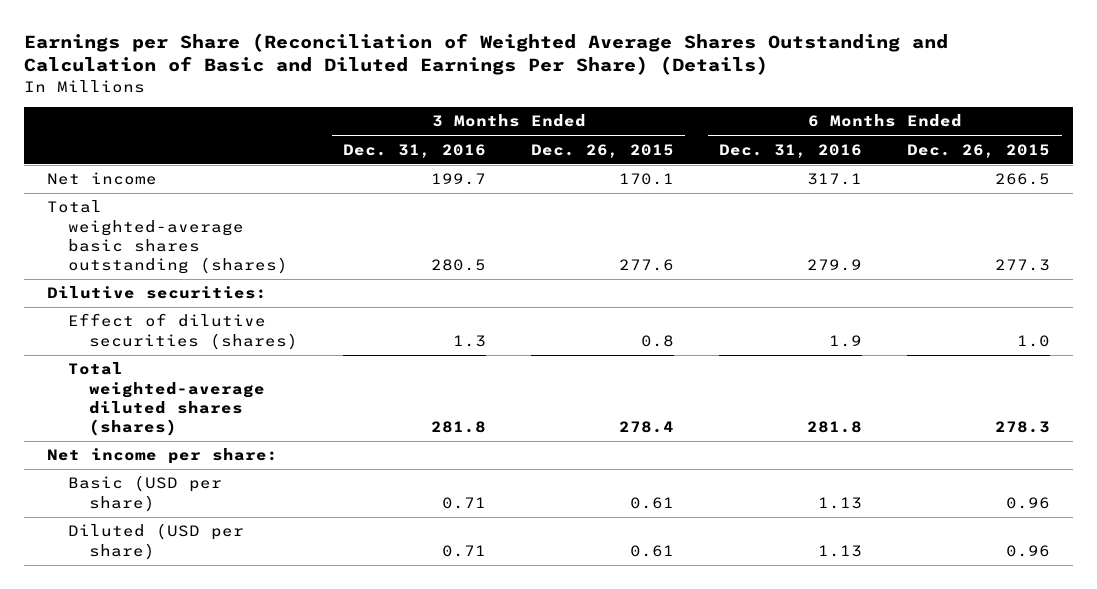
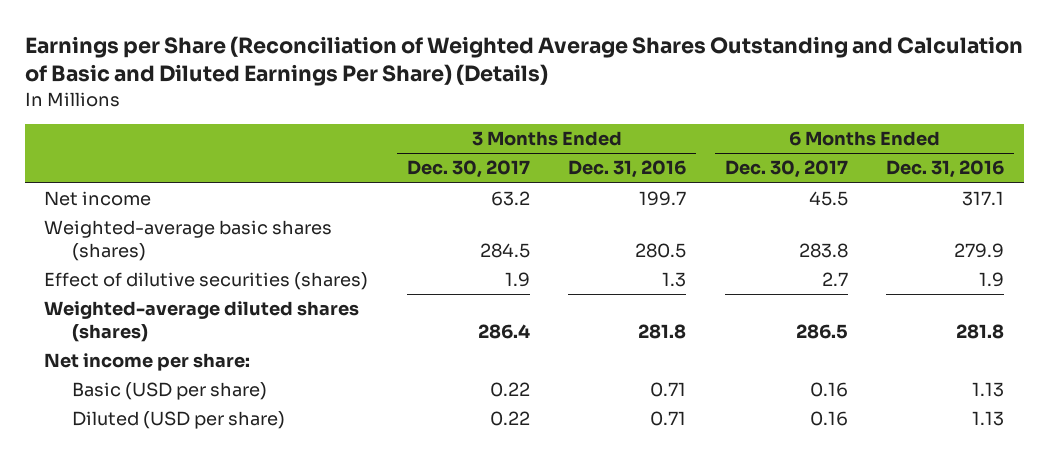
[531,143,675,158] Dec. 26, 2015 -> none
[907,143,1051,158] Dec. 26, 2015 -> none
none -> [406,160,530,179] Dec. 30, 2017
none -> [724,160,848,179] Dec. 30, 2017
[46,286,267,300] Dilutive securities: -> none
[46,200,288,275] Total weighted-average basic shares outstanding (shares) -> [44,220,333,262] Weighted-average basic shares (shares)
[67,362,265,437] Total weighted-average diluted shares (shares) -> [44,301,360,343] Weighted-average diluted shares (shares)

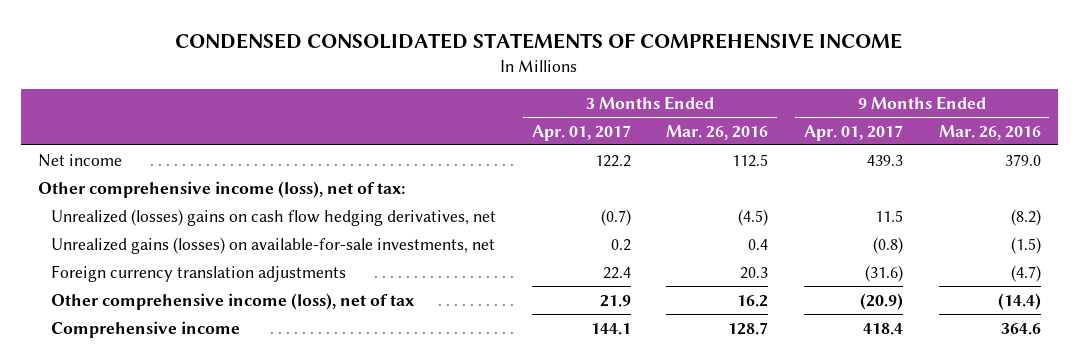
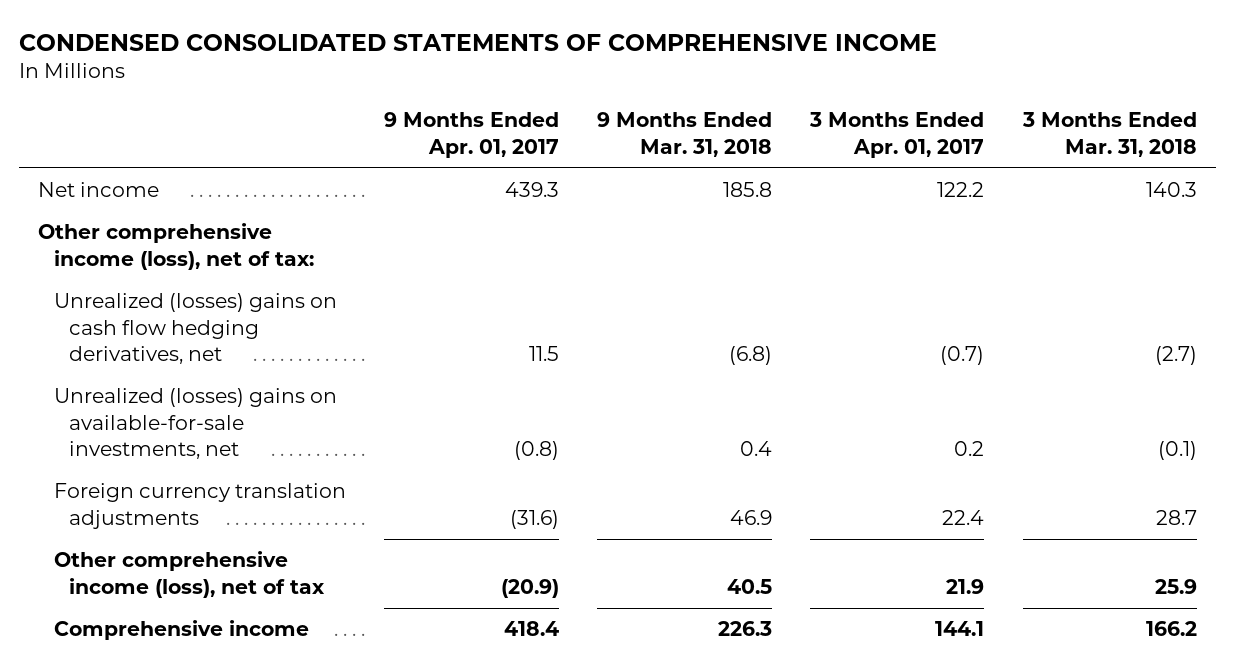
[666,124,769,140] Mar. 26, 2016 -> none
[938,124,1041,140] Mar. 26, 2016 -> none
none -> [597,112,773,157] 9 Months Ended Mar. 31, 2018
none -> [1021,112,1197,157] 3 Months Ended Mar. 31, 2018
[51,236,496,254] Unrealized gains (losses) on available-for-sale investments, net -> [53,388,337,460] Unrealized (losses) gains on available-for-sale investments, net

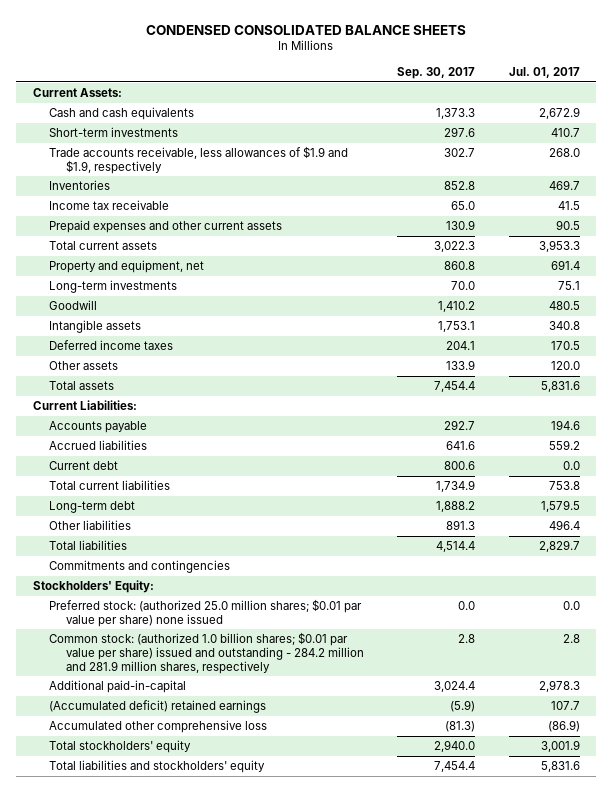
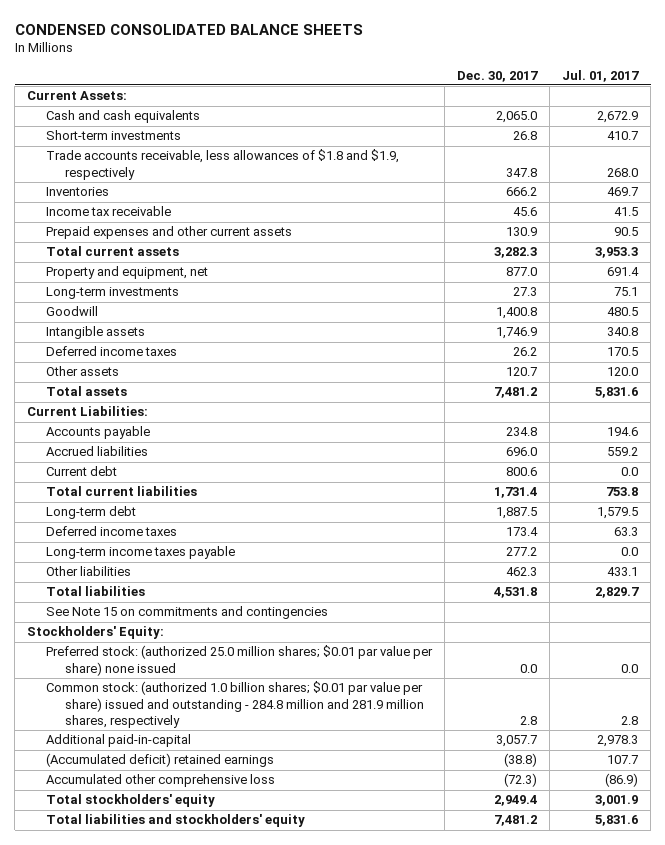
[397,67,476,80] Sep. 30, 2017 -> none
none -> [456,70,538,82] Dec. 30, 2017
[49,146,349,174] Trade accounts receivable, less allowances of $1.9 and $1.9, respectively -> [45,149,399,180] Trade accounts receivable, less allowances of $1.8 and $1.9, respectively
none -> [45,526,177,537] Deferred income taxes
none -> [45,546,235,560] Long-term income taxes payable
[548,520,580,531] 496.4 -> [607,567,639,577] 433.1
[49,560,231,574] Commitments and contingencies -> [45,606,328,620] See Note 15 on commitments and contingencies
[49,632,364,674] Common stock: (authorized 1.0 billion shares; $0.01 par value per share) issued and outstanding - 284.2 million and 281.9 million shares, respectively -> [45,681,424,729] Common stock: (authorized 1.0 billion shares; $0.01 par value per share) issued and outstanding - 284.8 million and 281.9 million shares, respectively

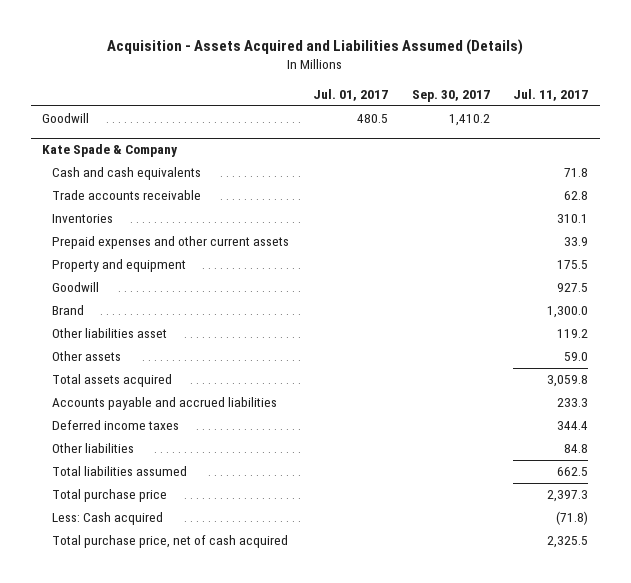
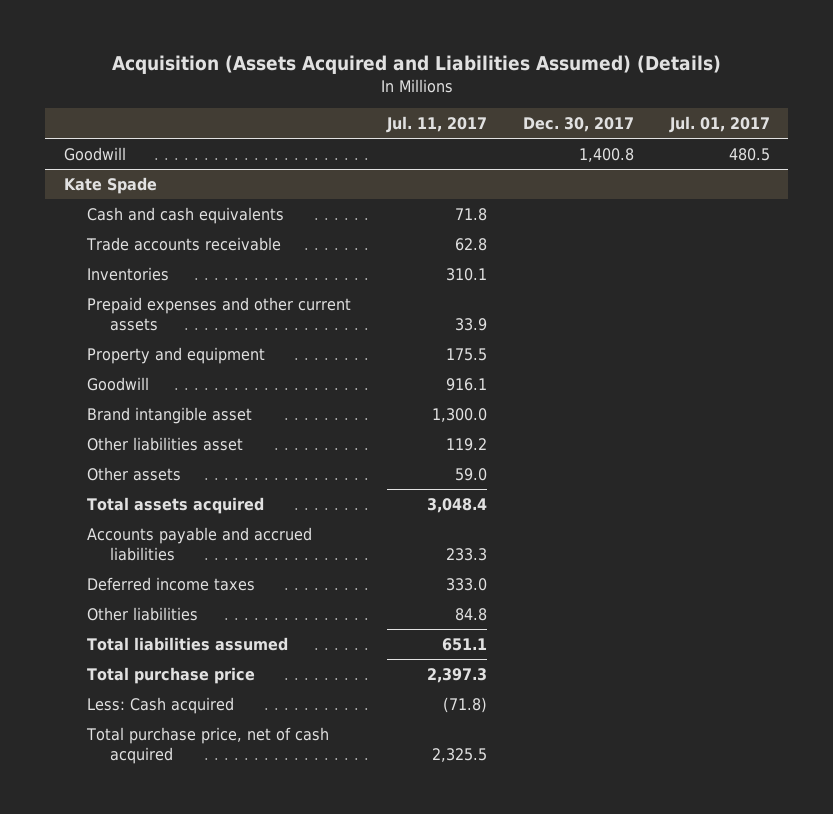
[107,39,524,56] Acquisition - Assets Acquired and Liabilities Assumed (Details) -> [111,55,721,75] Acquisition (Assets Acquired and Liabilities Assumed) (Details)
[411,89,490,102] Sep. 30, 2017 -> none
none -> [522,116,634,132] Dec. 30, 2017
[42,144,179,158] Kate Spade & Company -> [63,177,157,195] Kate Spade
[557,283,589,293] 927.5 -> [445,378,487,392] 916.1
[52,305,85,316] Brand -> [86,407,252,425] Brand intangible asset
[547,375,589,388] 3,059.8 -> [426,498,487,514] 3,048.4
[557,421,589,431] 344.4 -> [445,578,487,592] 333.0
[557,467,589,477] 662.5 -> [441,638,487,652] 651.1

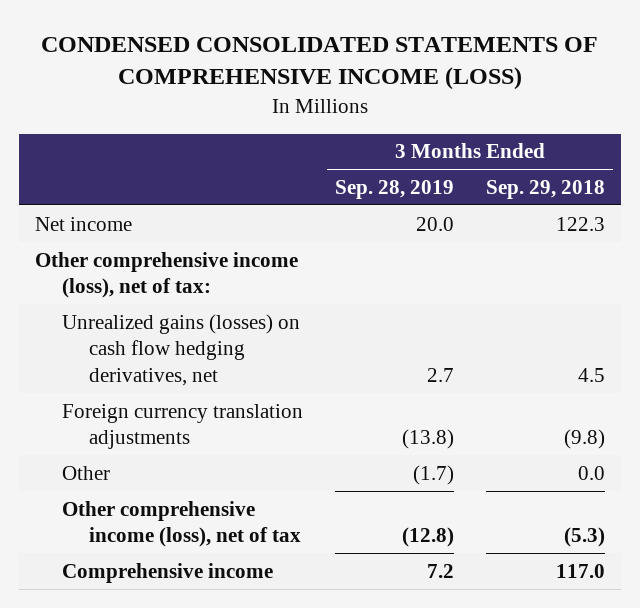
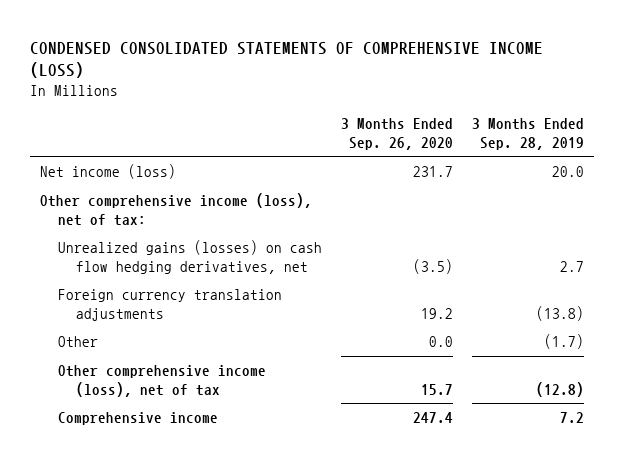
[485,179,605,199] Sep. 29, 2018 -> none
none -> [341,117,454,150] 3 Months Ended Sep. 26, 2020
[35,216,133,231] Net income -> [39,163,176,179] Net income (loss)

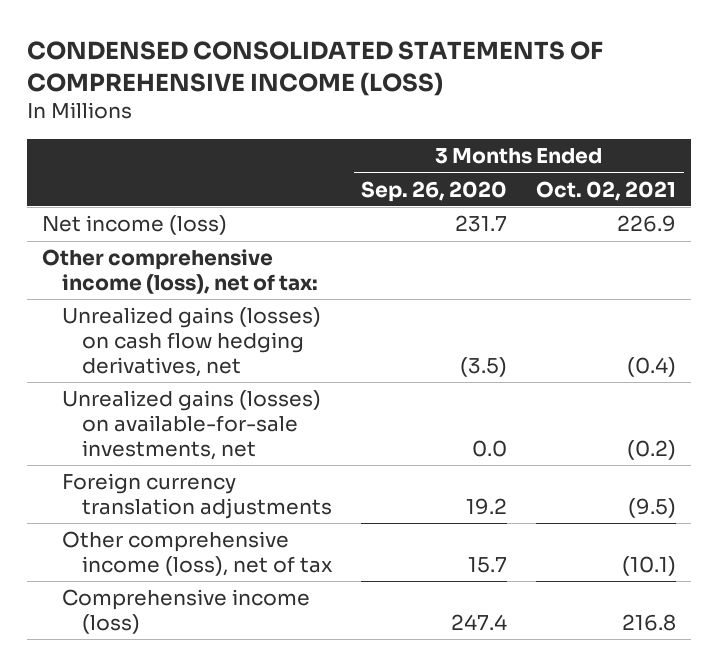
[472,117,585,150] 3 Months Ended Sep. 28, 2019 -> none
none -> [536,180,677,201] Oct. 02, 2021
none -> [61,390,321,460] Unrealized gains (losses) on available-for-sale investments, net
[57,335,98,347] Other -> none
[57,411,218,425] Comprehensive income -> [61,589,310,634] Comprehensive income (loss)

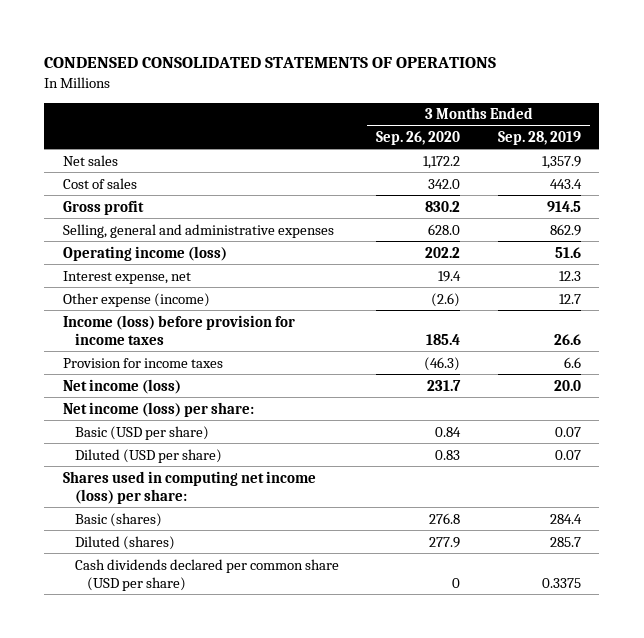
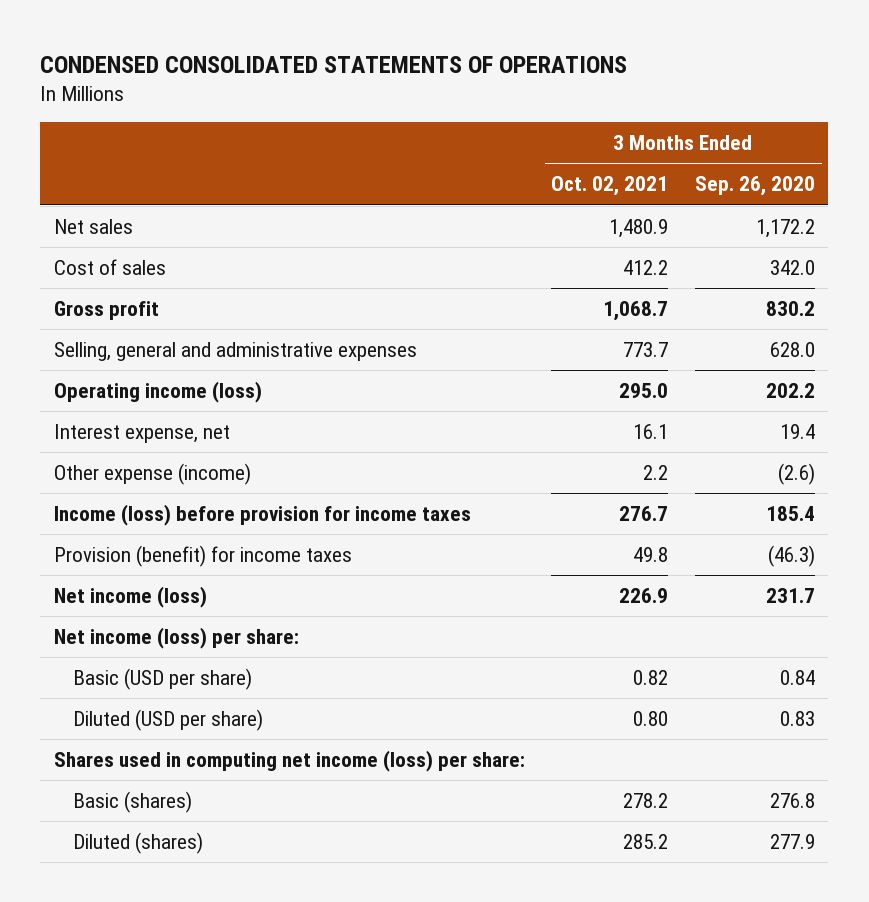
[497,131,581,146] Sep. 28, 2019 -> none
none -> [551,176,669,197] Oct. 02, 2021
[62,357,223,368] Provision for income taxes -> [53,545,352,568] Provision (benefit) for income taxes
[75,558,340,592] Cash dividends declared per common share (USD per share) -> none

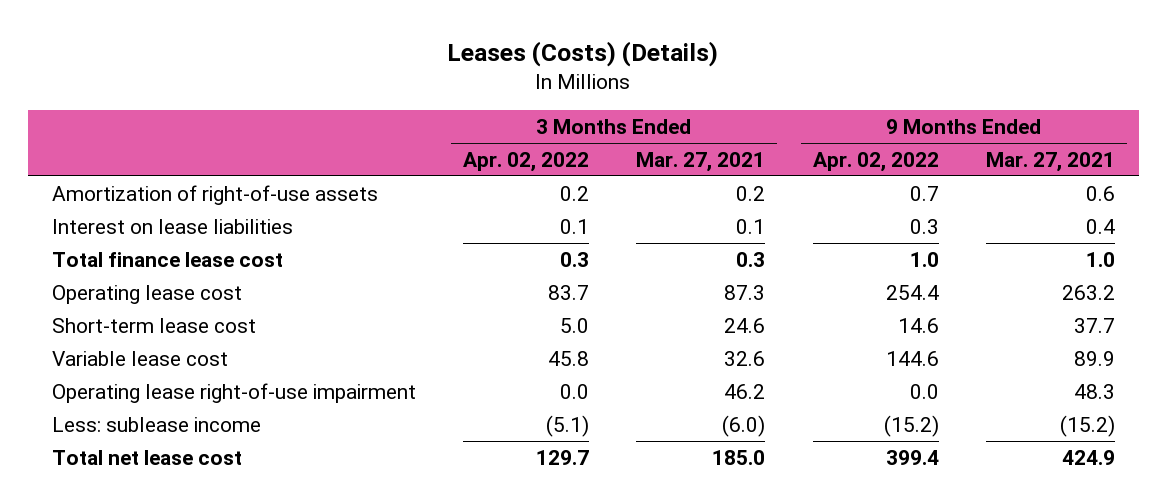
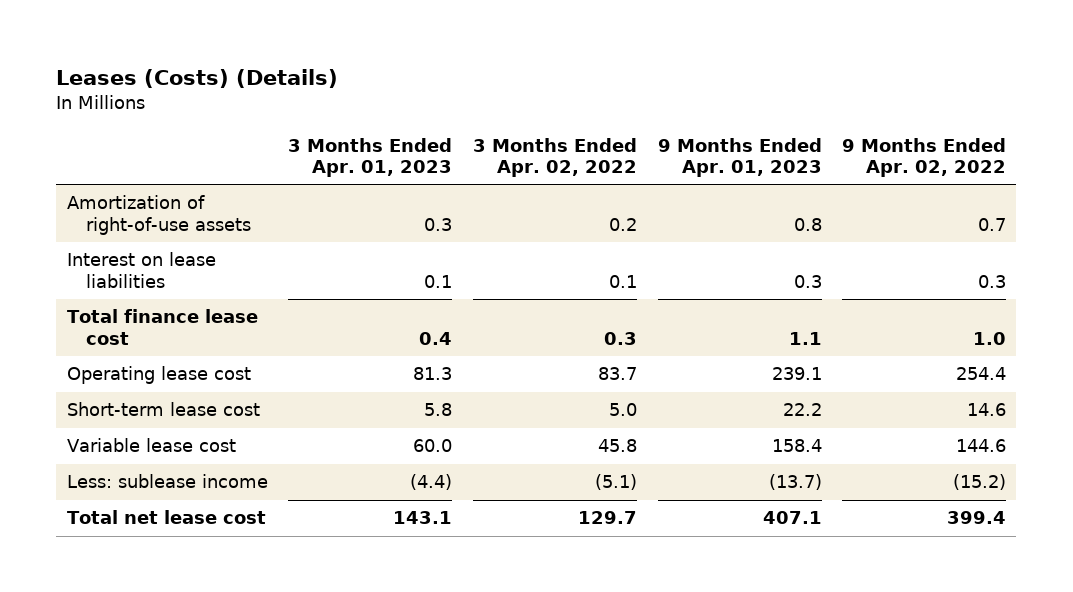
[636,151,766,172] Mar. 27, 2021 -> none
[985,151,1115,172] Mar. 27, 2021 -> none
none -> [288,137,453,178] 3 Months Ended Apr. 01, 2023
none -> [657,137,822,178] 9 Months Ended Apr. 01, 2023
[51,382,416,403] Operating lease right-of-use impairment -> none

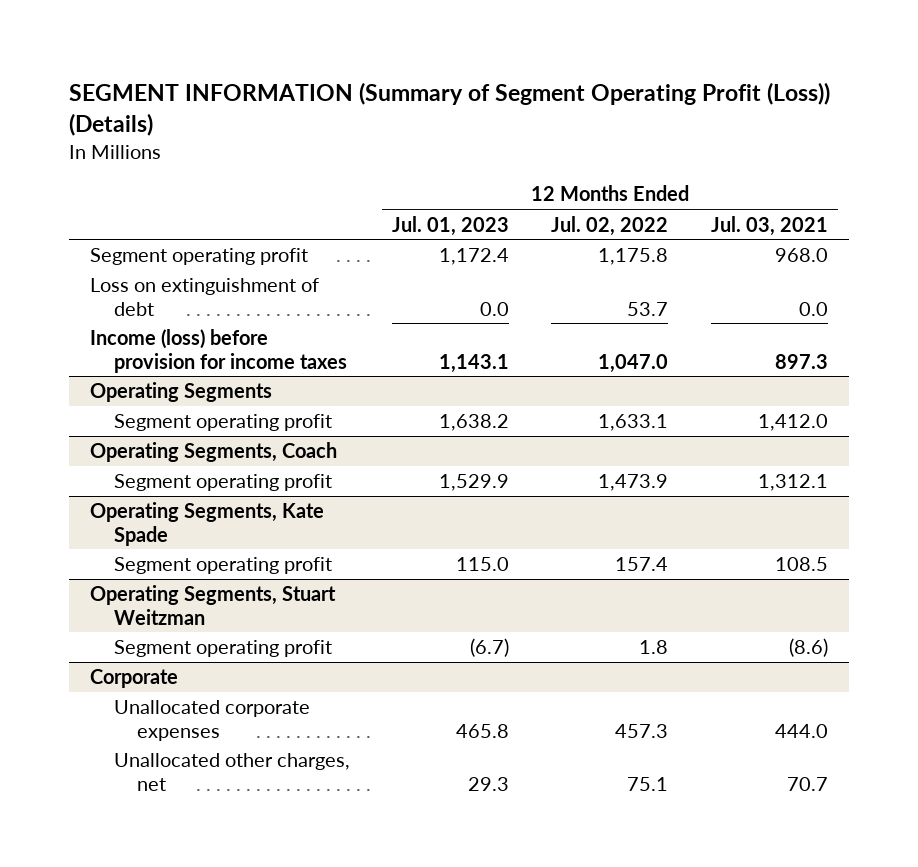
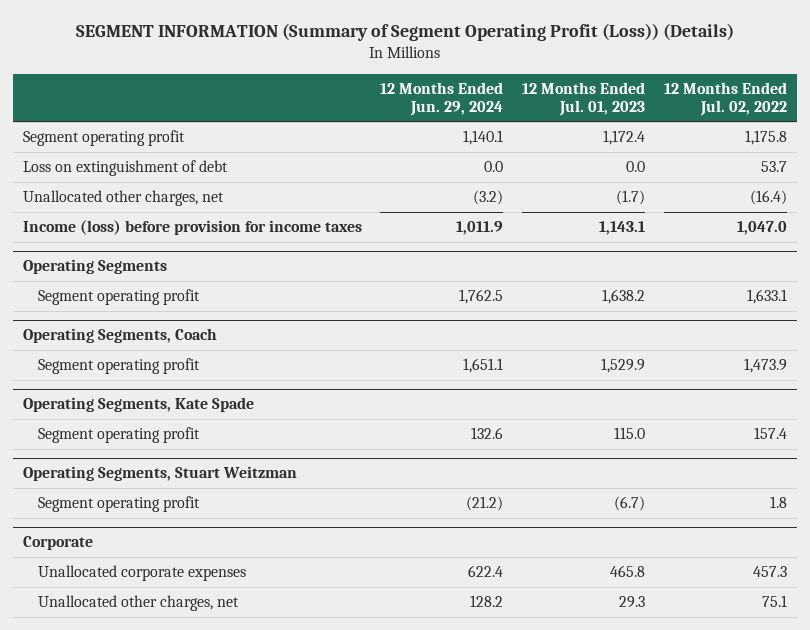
[710,215,828,236] Jul. 03, 2021 -> none
none -> [380,81,504,116] 12 Months Ended Jun. 29, 2024
none -> [22,190,224,207] Unallocated other charges, net

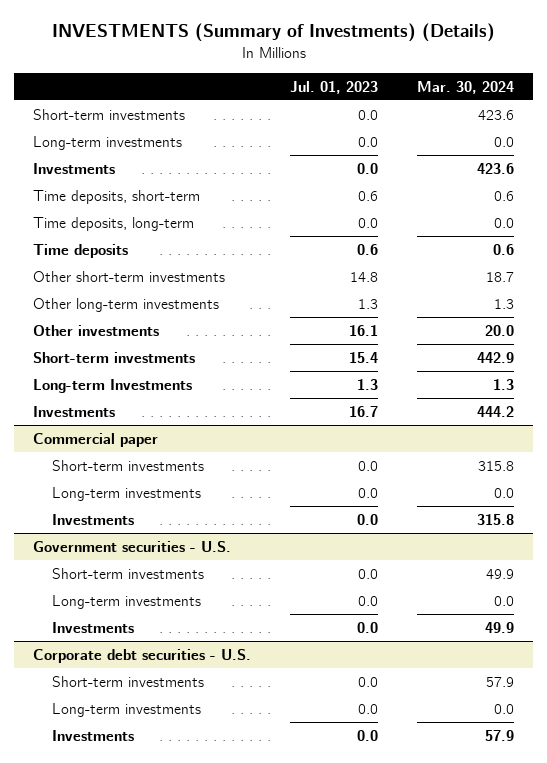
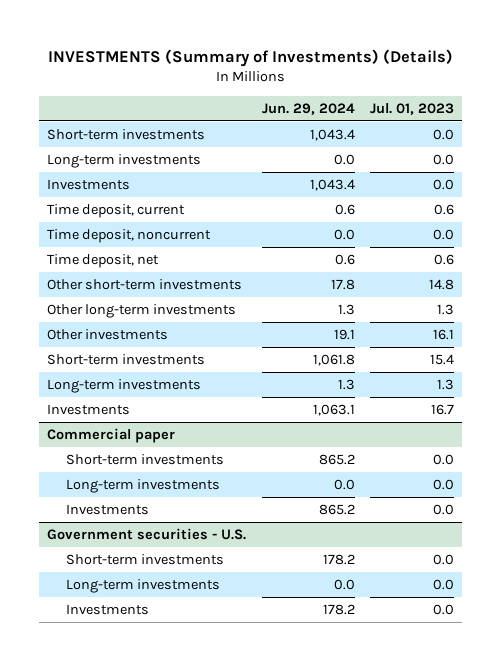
[416,80,514,94] Mar. 30, 2024 -> none
none -> [261,103,355,116] Jun. 29, 2024
[33,189,201,204] Time deposits, short-term -> [46,204,185,219] Time deposit, current
[33,216,195,231] Time deposits, long-term -> [46,229,211,244] Time deposit, noncurrent
[33,243,129,258] Time deposits -> [46,254,159,269] Time deposit, net
[33,378,193,393] Long-term Investments -> [46,379,201,394] Long-term investments
[33,648,252,663] Corporate debt securities - U.S. -> none
[51,675,204,687] Short-term investments -> none
[51,702,201,717] Long-term investments -> none
[51,729,134,741] Investments -> none

